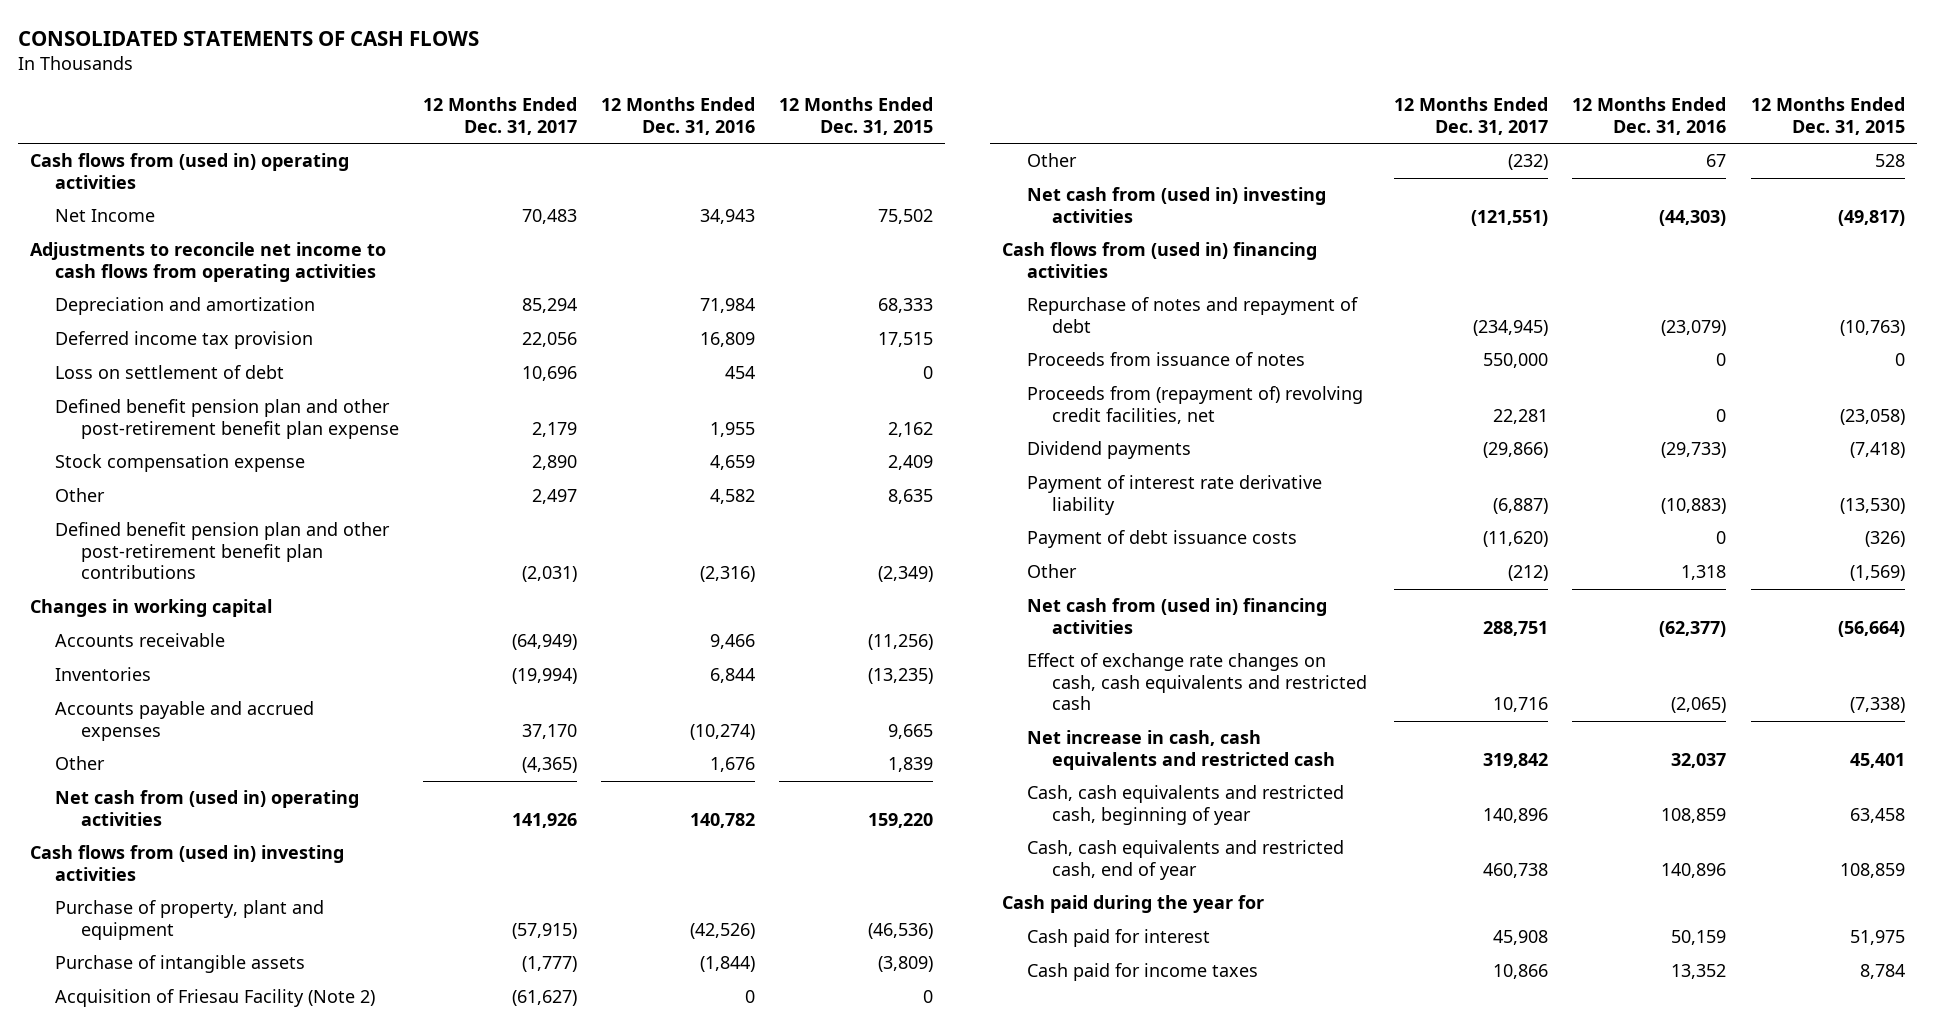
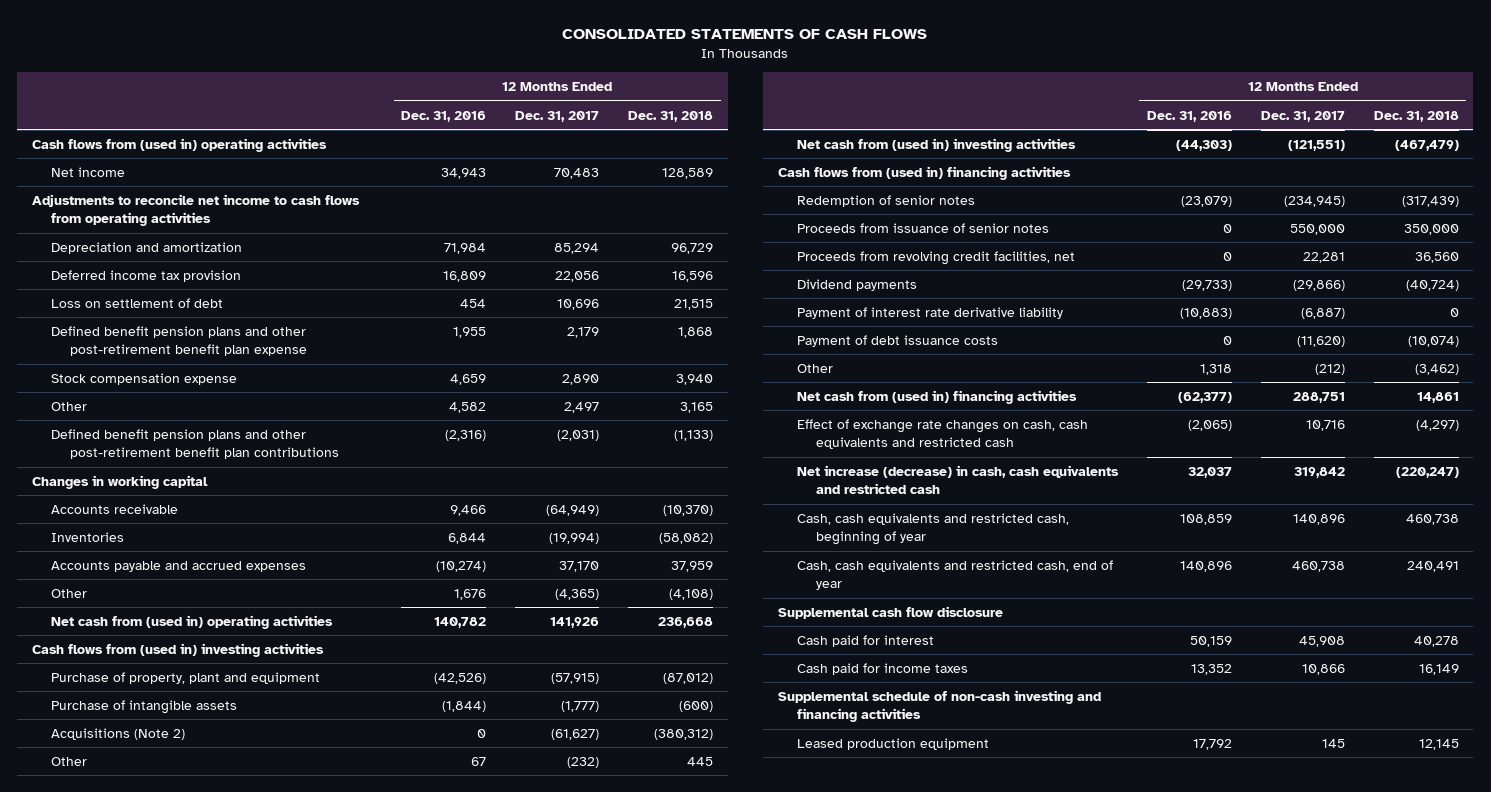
[779,97,934,135] 12 Months Ended Dec. 31, 2015 -> none
none -> [628,110,714,122] Dec. 31, 2018
[55,209,156,223] Net Income -> [51,167,126,178] Net income
[55,399,399,439] Defined benefit pension plan and other post-retirement benefit plan expense -> [51,326,308,357] Defined benefit pension plans and other post-retirement benefit plan expense
[55,522,391,580] Defined benefit pension plan and other post-retirement benefit plan contributions -> [51,429,340,460] Defined benefit pension plans and other post-retirement benefit plan contributions
[55,989,376,1008] Acquisition of Friesau Facility (Note 2) -> [51,728,186,741] Acquisitions (Note 2)
[1026,297,1358,333] Repurchase of notes and repayment of debt -> [796,195,975,208] Redemption of senior notes
[1026,352,1305,367] Proceeds from issuance of notes -> [796,223,1049,234] Proceeds from issuance of senior notes
[1026,386,1363,424] Proceeds from (repayment of) revolving credit facilities, net -> [796,251,1075,266] Proceeds from revolving credit facilities, net
[1026,730,1335,770] Net increase in cash, cash equivalents and restricted cash -> [796,465,1119,495] Net increase (decrease) in cash, cash equivalents and restricted cash
[1001,895,1264,914] Cash paid during the year for -> [777,606,1003,620] Supplemental cash flow disclosure
none -> [777,690,1101,723] Supplemental schedule of non-cash investing and financing activities
none -> [796,738,989,751] Leased production equipment

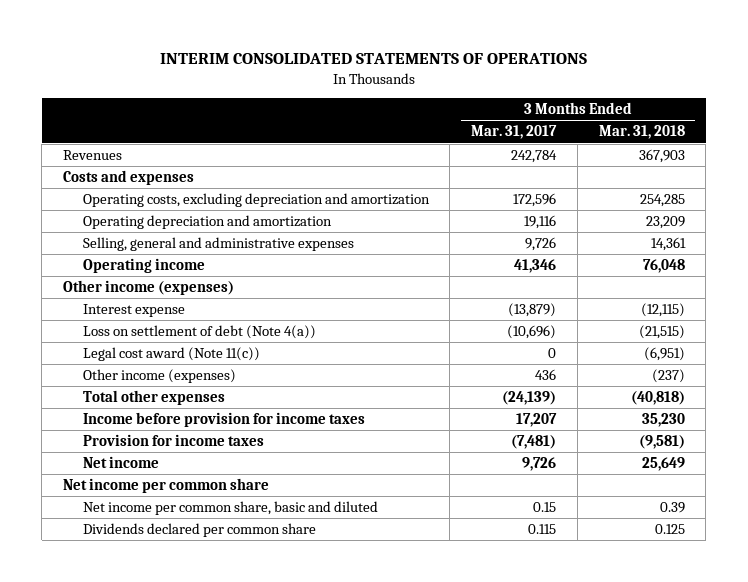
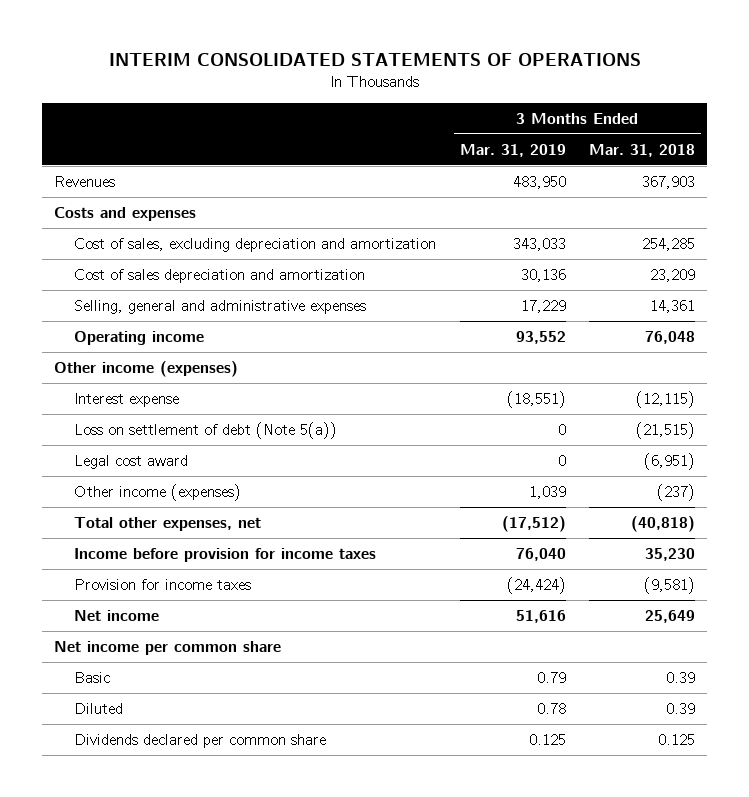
[471,125,558,140] Mar. 31, 2017 -> none
none -> [459,143,566,157] Mar. 31, 2019
[82,192,430,207] Operating costs, excluding depreciation and amortization -> [73,237,436,252] Cost of sales, excluding depreciation and amortization
[82,214,332,229] Operating depreciation and amortization -> [73,268,365,283] Cost of sales depreciation and amortization
[82,324,316,339] Loss on settlement of debt (Note 4(a)) -> [73,421,337,439] Loss on settlement of debt (Note 5(a))
[82,346,260,361] Legal cost award (Note 11(c)) -> [73,454,188,469] Legal cost award
[82,389,225,405] Total other expenses -> [73,516,261,531] Total other expenses, net
[82,500,378,515] Net income per common share, basic and diluted -> none
none -> [73,671,110,683] Basic
none -> [73,702,123,714] Diluted

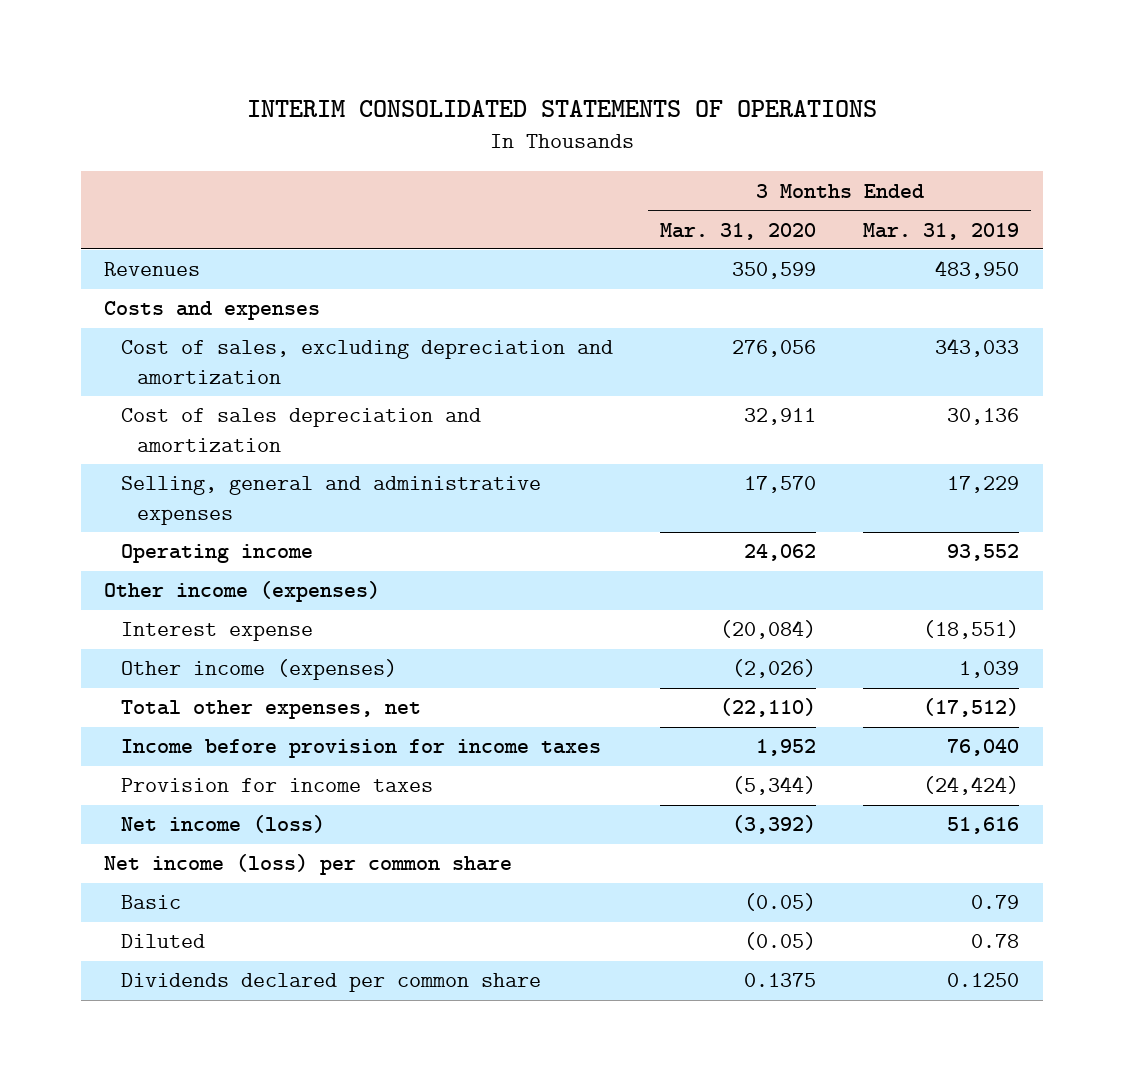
[589,143,696,157] Mar. 31, 2018 -> none
none -> [659,222,816,240] Mar. 31, 2020
[73,421,337,439] Loss on settlement of debt (Note 5(a)) -> none
[73,454,188,469] Legal cost award -> none
[73,609,159,621] Net income -> [120,815,325,834] Net income (loss)
[54,640,282,655] Net income per common share -> [104,854,513,876] Net income (loss) per common share
[528,733,566,745] 0.125 -> [947,973,1020,988] 0.1250

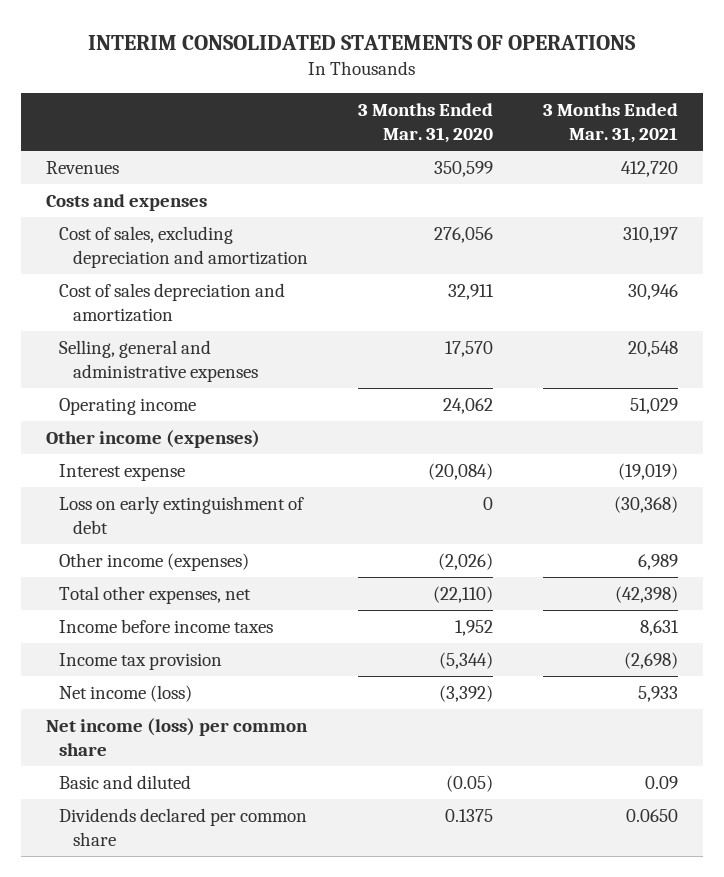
[863,222,1020,240] Mar. 31, 2019 -> none
none -> [542,103,678,144] 3 Months Ended Mar. 31, 2021
none -> [59,495,305,534] Loss on early extinguishment of debt
[120,739,601,759] Income before provision for income taxes -> [59,618,274,633] Income before income taxes
[120,778,433,793] Provision for income taxes -> [59,652,223,670] Income tax provision
[120,895,181,910] Basic -> none
[120,934,205,949] Diluted -> none
none -> [59,774,192,789] Basic and diluted

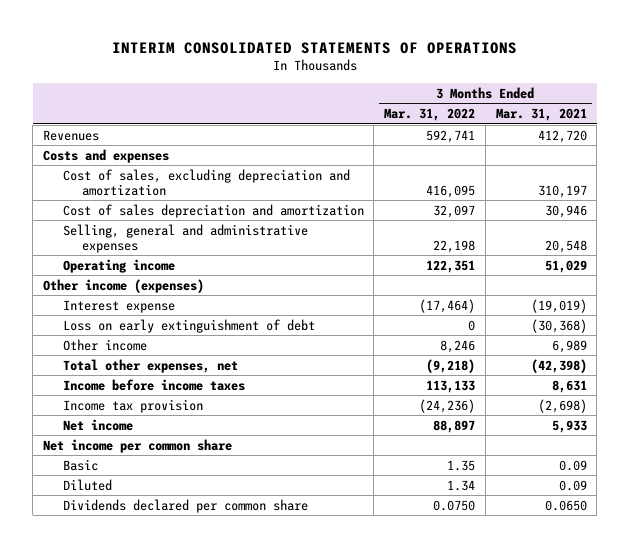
[357,103,493,144] 3 Months Ended Mar. 31, 2020 -> none
none -> [384,107,476,121] Mar. 31, 2022
[59,552,250,571] Other income (expenses) -> [62,338,147,351] Other income
[59,774,192,789] Basic and diluted -> none
[59,684,193,702] Net income (loss) -> [62,418,133,431] Net income
[46,717,309,756] Net income (loss) per common share -> [42,438,232,453] Net income per common share
none -> [62,458,98,471] Basic
none -> [62,478,112,491] Diluted

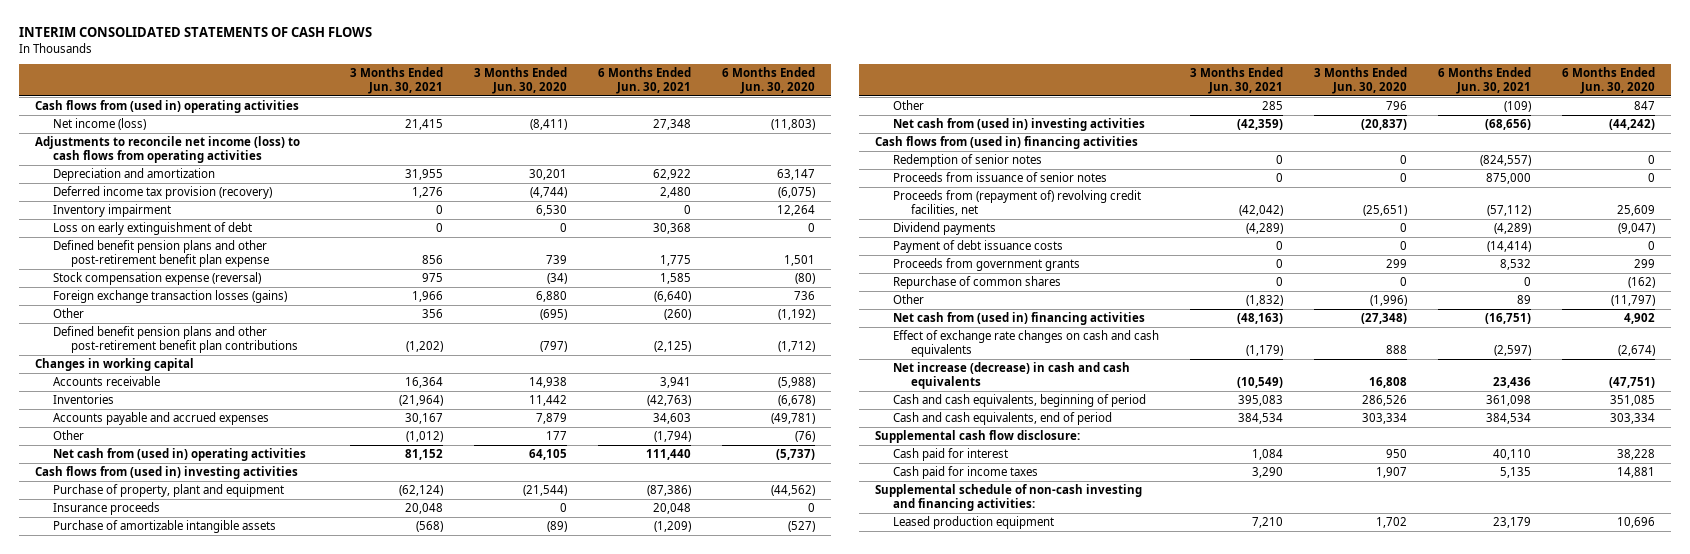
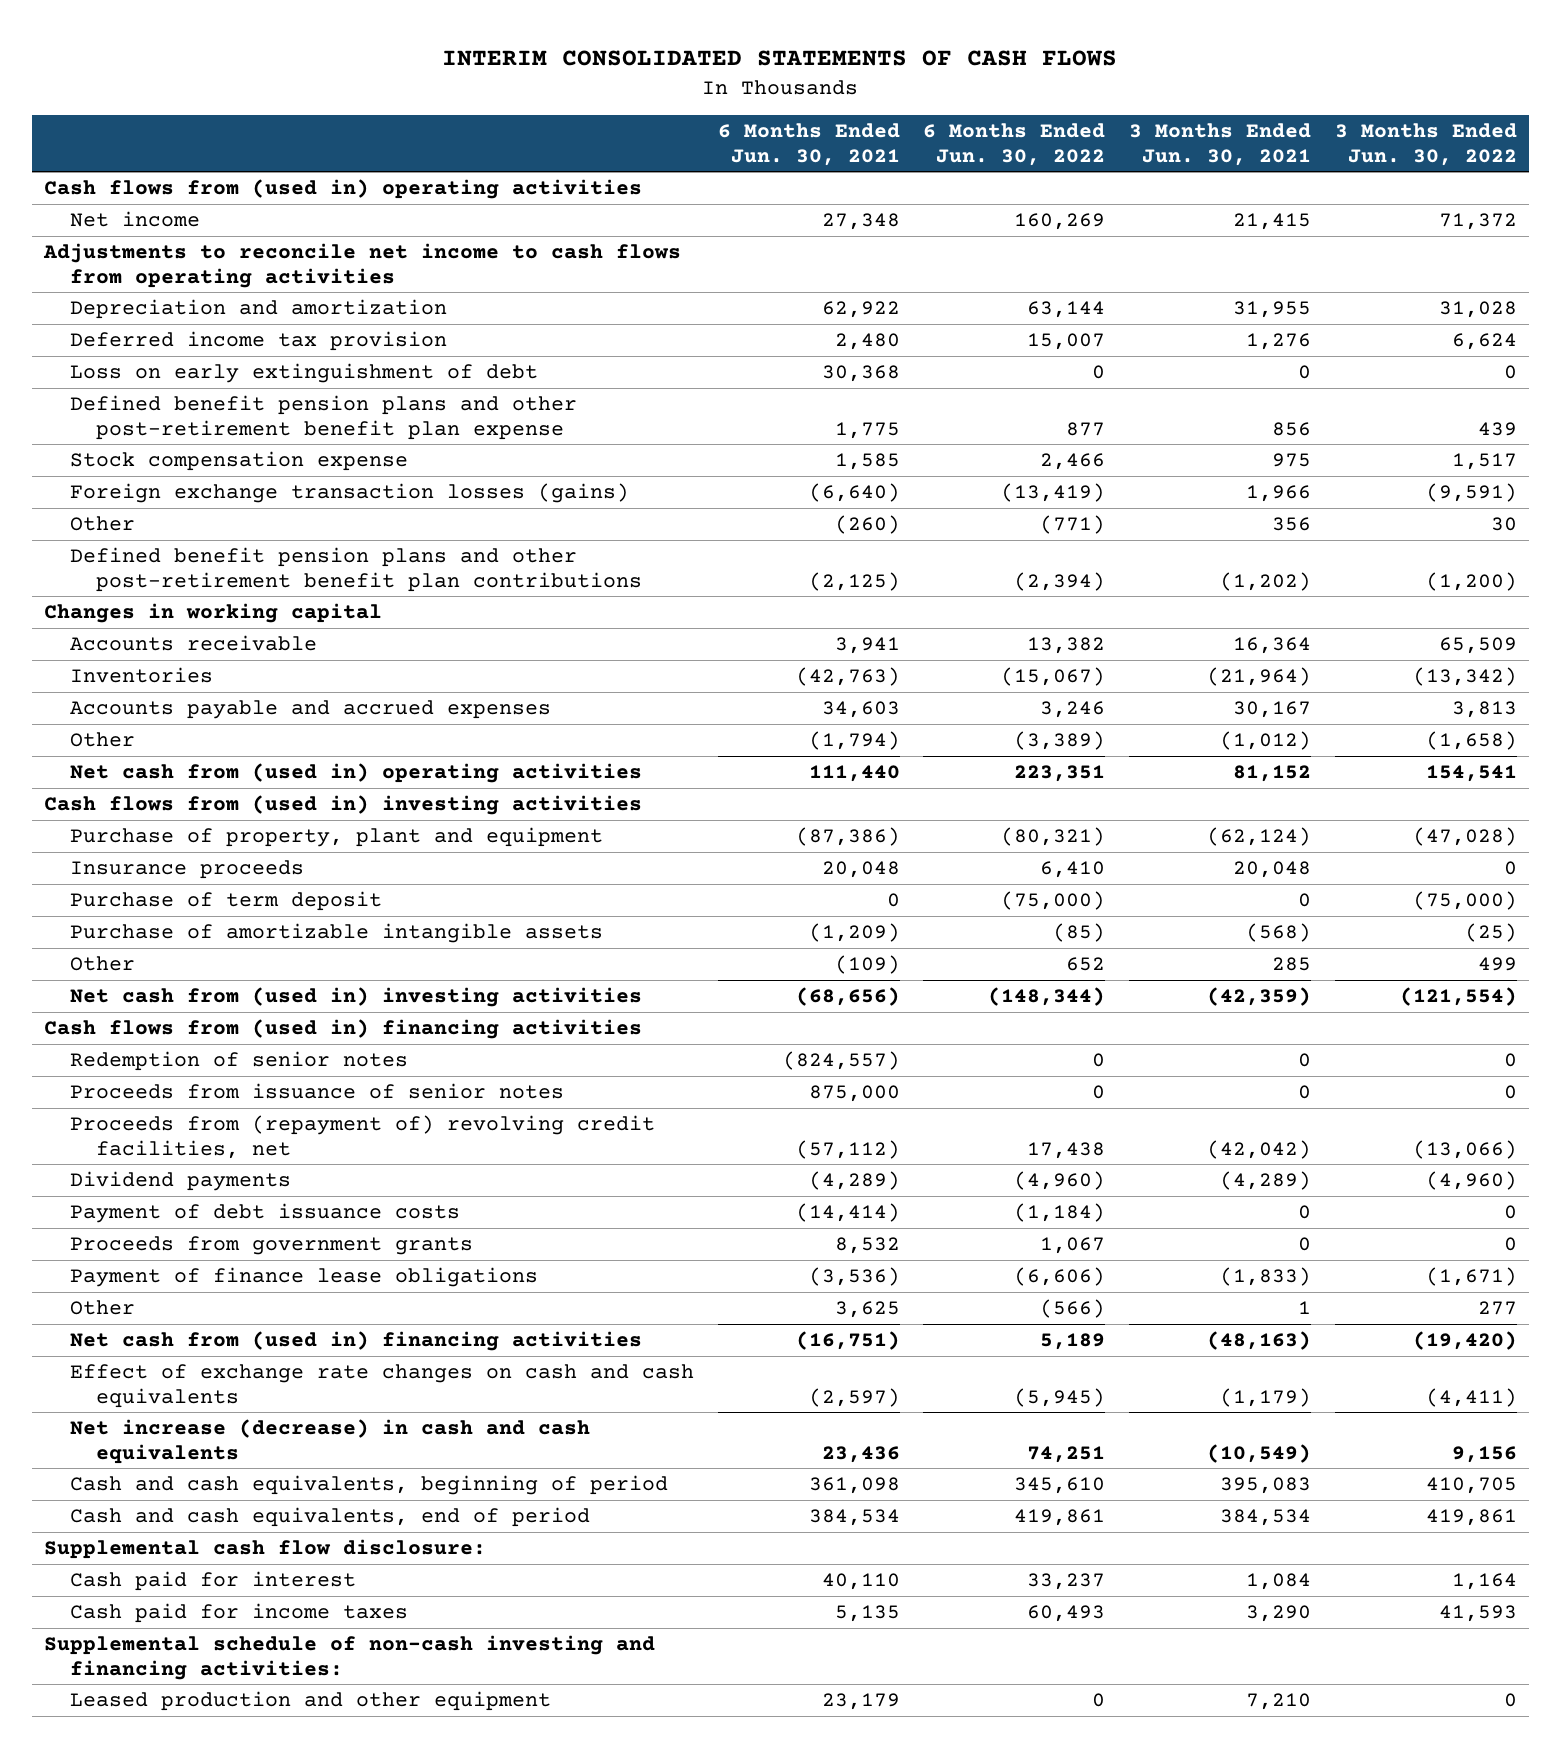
[474,67,568,94] 3 Months Ended Jun. 30, 2020 -> none
[722,67,816,94] 6 Months Ended Jun. 30, 2020 -> none
none -> [923,122,1106,166] 6 Months Ended Jun. 30, 2022
none -> [1334,122,1517,166] 3 Months Ended Jun. 30, 2022
[52,118,146,131] Net income (loss) -> [70,210,201,227] Net income
[34,136,300,163] Adjustments to reconcile net income (loss) to cash flows from operating activities -> [42,242,681,288] Adjustments to reconcile net income to cash flows from operating activities
[52,204,171,218] Inventory impairment -> none
[52,186,272,200] Deferred income tax provision (recovery) -> [70,330,448,351] Deferred income tax provision
[52,272,261,286] Stock compensation expense (reversal) -> [70,450,409,471] Stock compensation expense
none -> [70,890,383,911] Purchase of term deposit
[892,276,1061,290] Repurchase of common shares -> none
none -> [70,1266,539,1287] Payment of finance lease obligations
[1245,295,1283,307] (1,832) -> [1298,1300,1312,1314] 1
[1517,295,1532,305] 89 -> [834,1300,900,1318] 3,625
[892,516,1054,530] Leased production equipment -> [70,1690,552,1711] Leased production and other equipment

